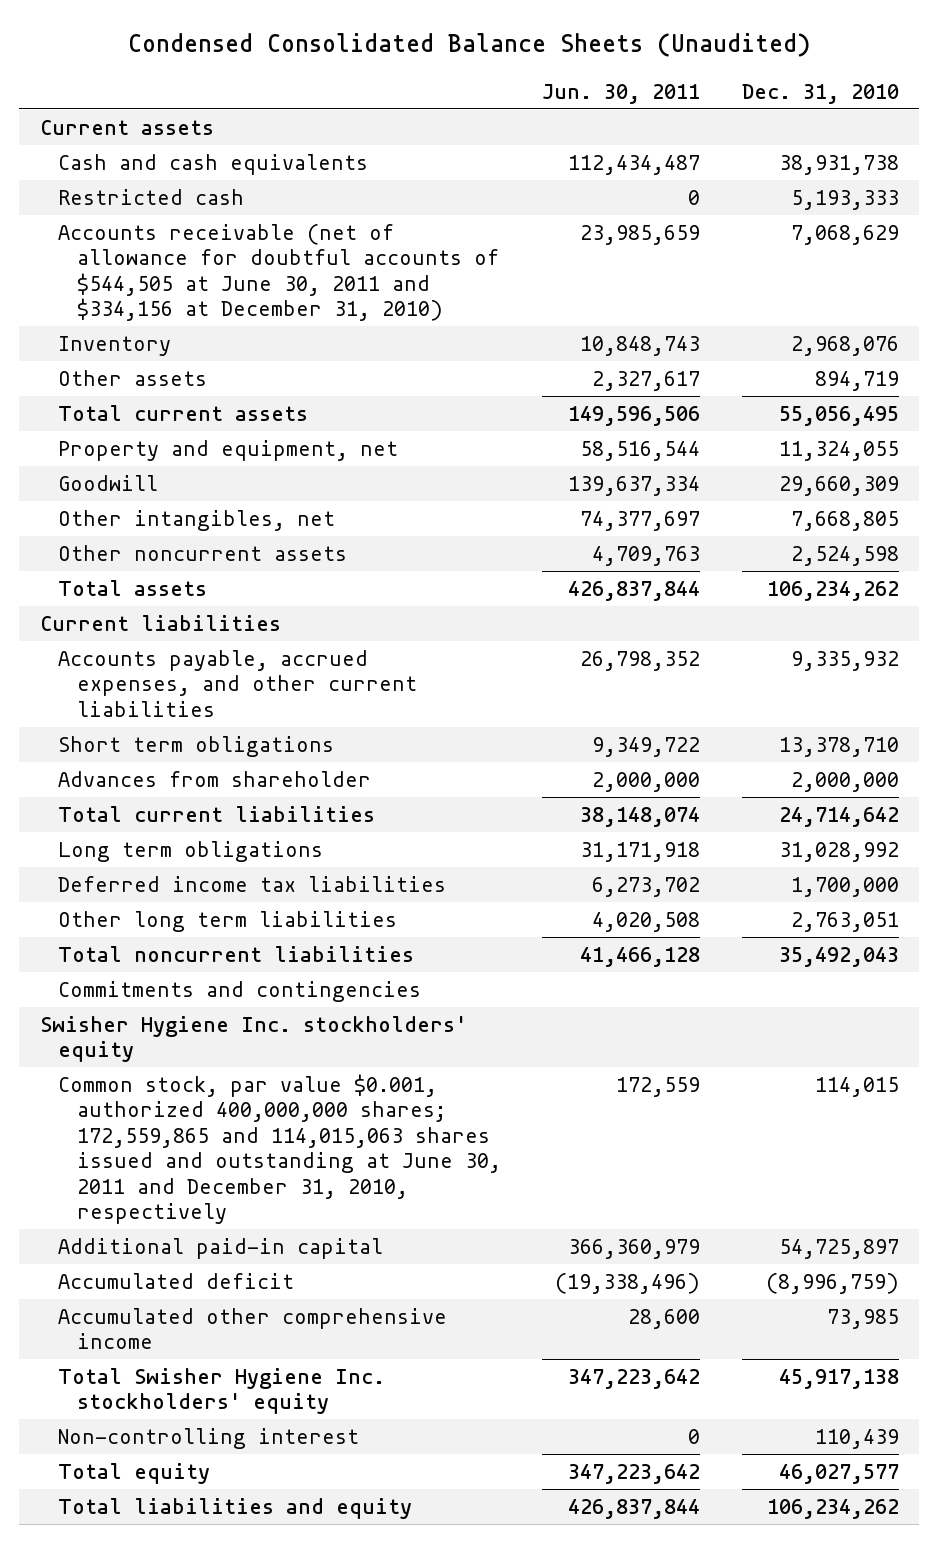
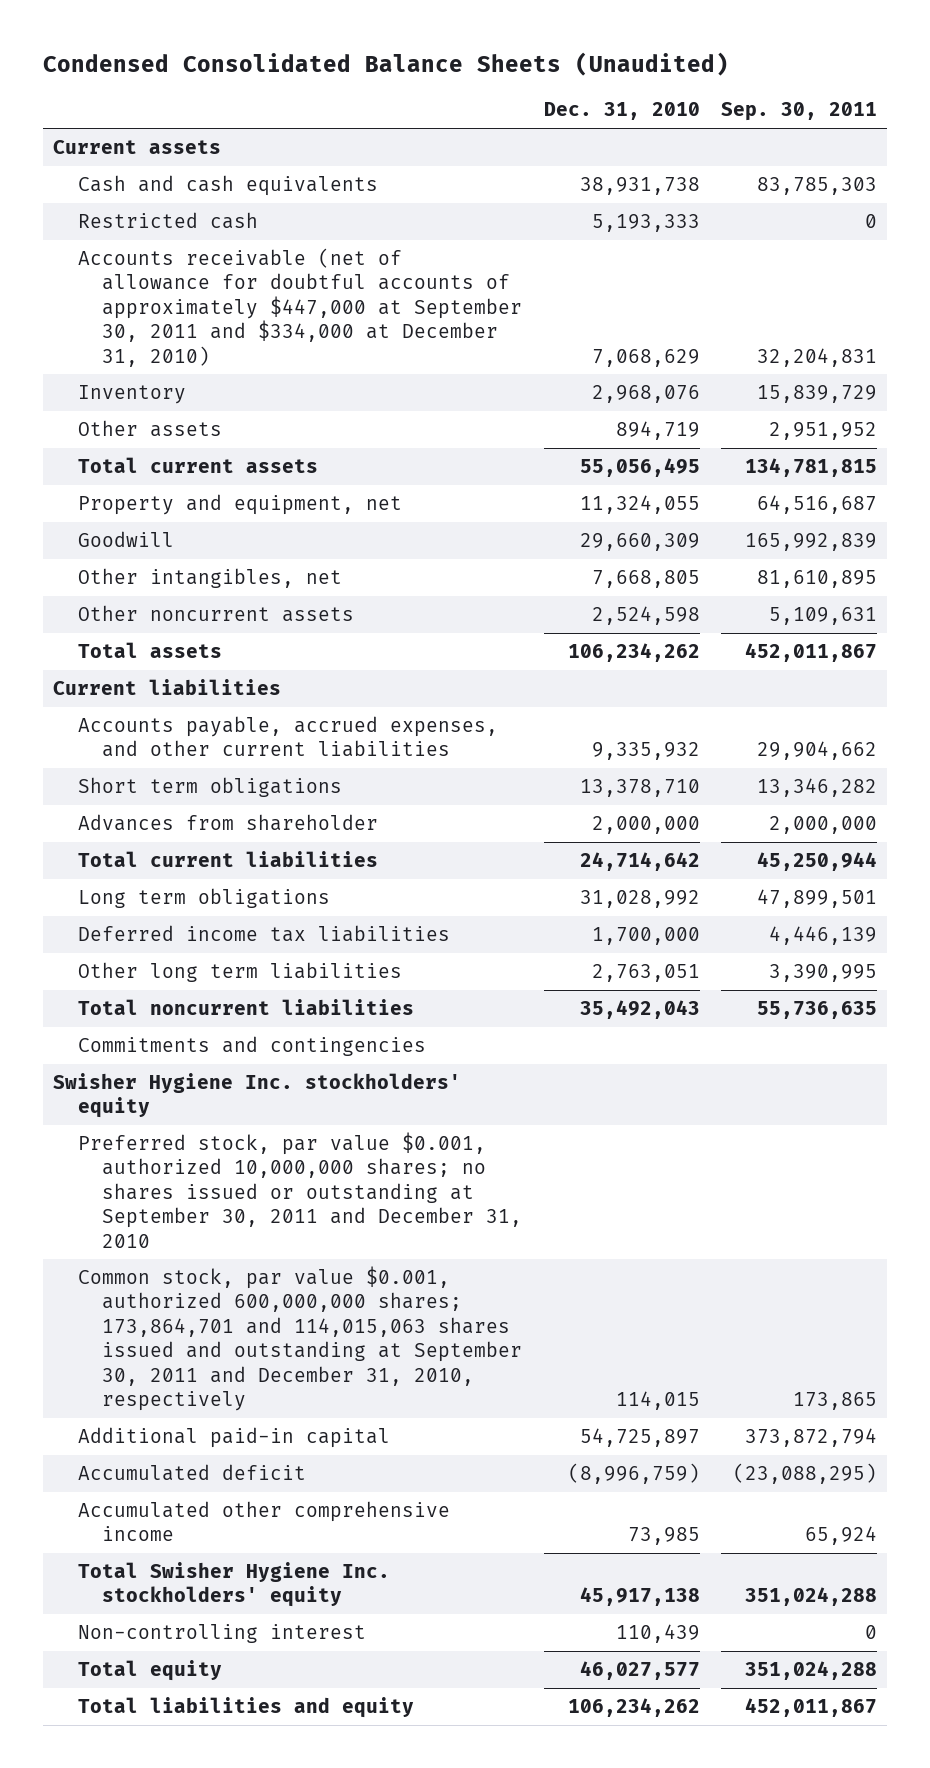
[542,83,701,104] Jun. 30, 2011 -> none
none -> [720,102,877,122] Sep. 30, 2011
[58,223,500,322] Accounts receivable (net of allowance for doubtful accounts of $544,505 at June 30, 2011 and $334,156 at December 31, 2010) -> [77,248,523,367] Accounts receivable (net of allowance for doubtful accounts of approximately $447,000 at September 30, 2011 and $334,000 at December 31, 2010)
none -> [77,1132,523,1248] Preferred stock, par value $0.001, authorized 10,000,000 shares; no shares issued or outstanding at September 30, 2011 and December 31, 2010
[58,1073,502,1225] Common stock, par value $0.001, authorized 400,000,000 shares; 172,559,865 and 114,015,063 shares issued and outstanding at June 30, 2011 and December 31, 2010, respectively -> [77,1266,523,1412] Common stock, par value $0.001, authorized 600,000,000 shares; 173,864,701 and 114,015,063 shares issued and outstanding at September 30, 2011 and December 31, 2010, respectively

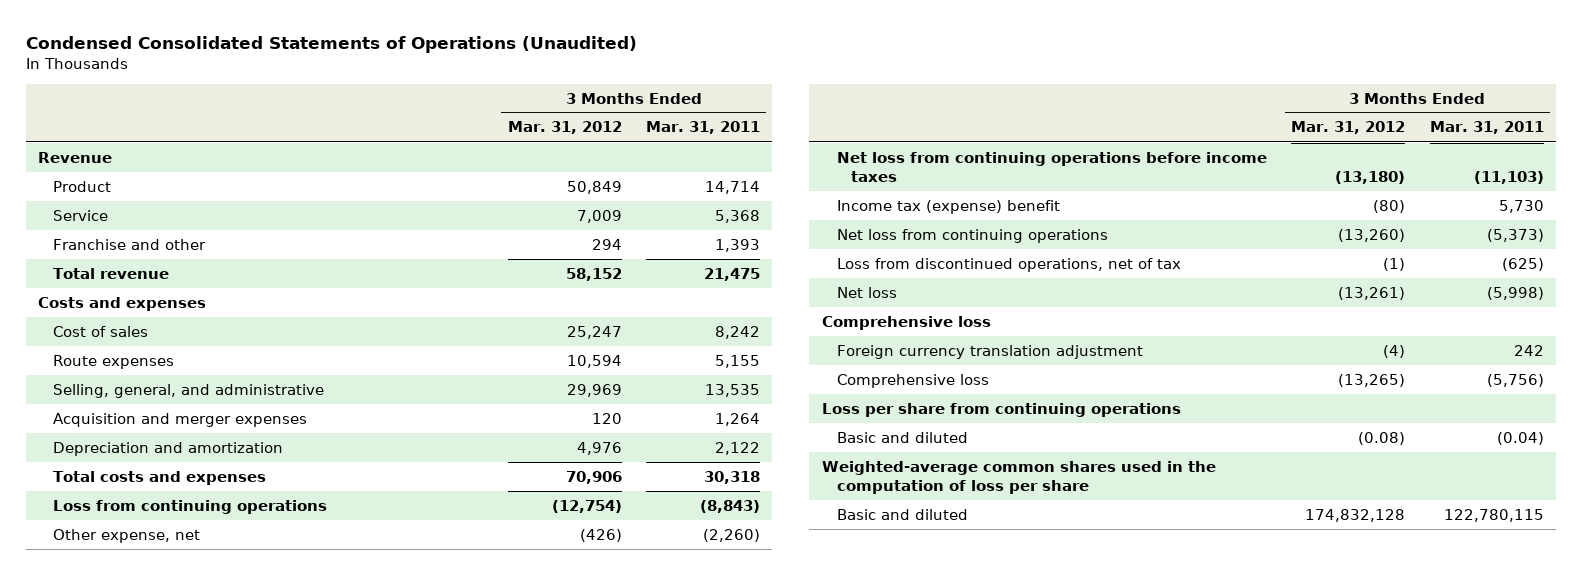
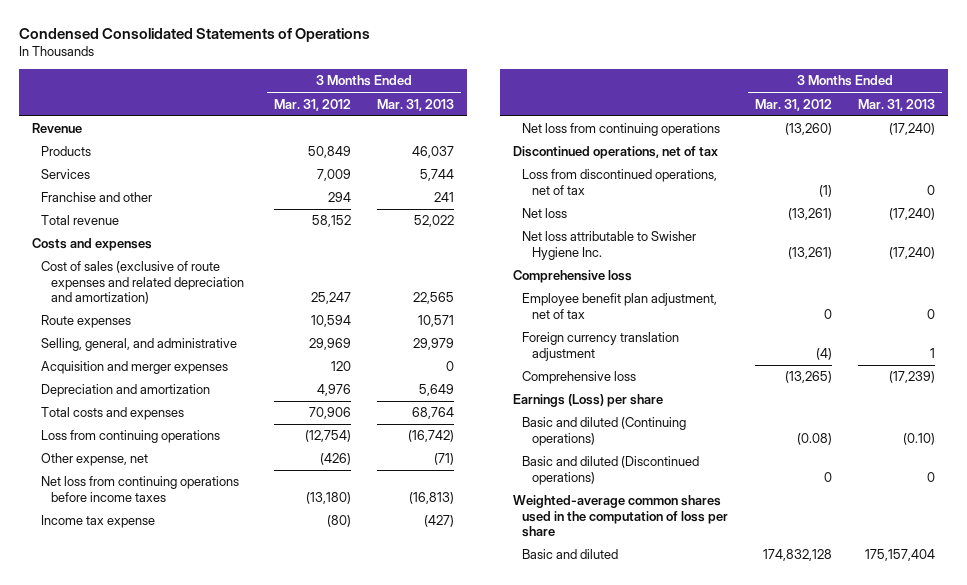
[25,35,637,53] Condensed Consolidated Statements of Operations (Unaudited) -> [18,27,370,42] Condensed Consolidated Statements of Operations
[646,121,761,135] Mar. 31, 2011 -> none
none -> [377,98,455,111] Mar. 31, 2013
[53,180,112,192] Product -> [41,146,92,157] Products
[53,209,109,221] Service -> [41,169,91,180] Services
[53,325,149,337] Cost of sales -> [41,261,245,305] Cost of sales (exclusive of route expenses and related depreciation and amortization)
[836,199,1060,214] Income tax (expense) benefit -> [41,515,156,529] Income tax expense
none -> [512,146,718,160] Discontinued operations, net of tax
none -> [522,231,697,260] Net loss attributable to Swisher Hygiene Inc.
none -> [522,293,718,319] Employee benefit plan adjustment, net of tax
[821,402,1181,417] Loss per share from continuing operations -> [512,394,663,408] Earnings (Loss) per share
[836,431,968,443] Basic and diluted -> [522,417,687,446] Basic and diluted (Continuing operations)
none -> [522,456,700,485] Basic and diluted (Discontinued operations)

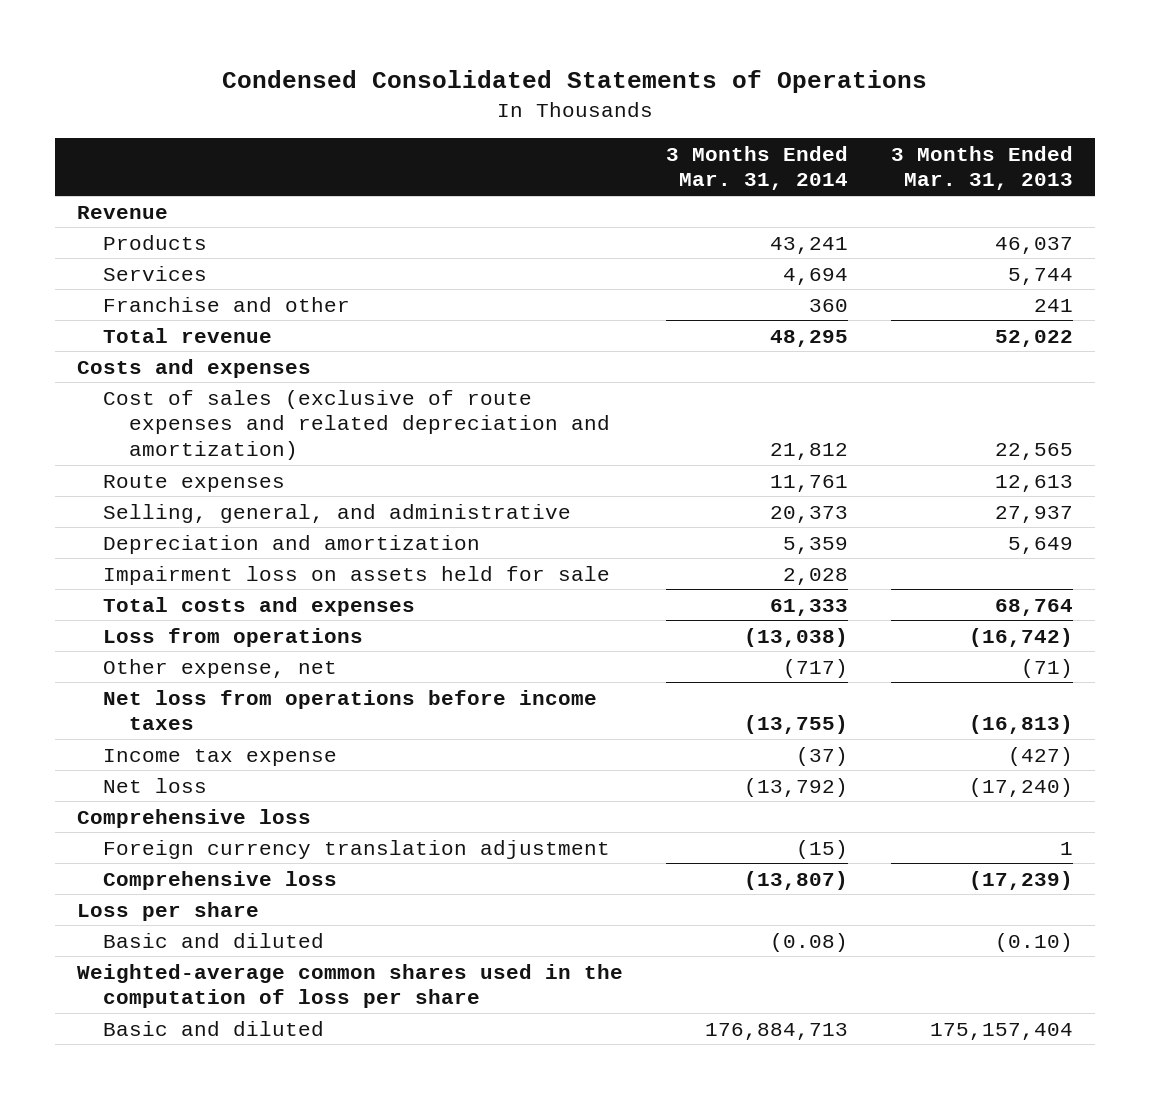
[273,98,351,111] Mar. 31, 2012 -> none
none -> [666,145,849,191] 3 Months Ended Mar. 31, 2014
[41,361,229,375] Acquisition and merger expenses -> none
[418,315,455,328] 10,571 -> [995,474,1074,492] 12,613
[413,338,455,351] 29,979 -> [995,505,1074,523] 27,937
none -> [102,565,610,585] Impairment loss on assets held for sale
[41,430,221,444] Loss from continuing operations -> [102,627,363,647] Loss from operations
[41,476,240,502] Net loss from continuing operations before income taxes -> [102,689,597,731] Net loss from operations before income taxes
[522,123,721,137] Net loss from continuing operations -> none
[512,146,718,160] Discontinued operations, net of tax -> none
[522,169,718,195] Loss from discontinued operations, net of tax -> none
[522,231,697,260] Net loss attributable to Swisher Hygiene Inc. -> none
[522,293,718,319] Employee benefit plan adjustment, net of tax -> none
[522,456,700,485] Basic and diluted (Discontinued operations) -> none
[512,394,663,408] Earnings (Loss) per share -> [76,901,259,921] Loss per share
[522,417,687,446] Basic and diluted (Continuing operations) -> [102,932,324,948] Basic and diluted

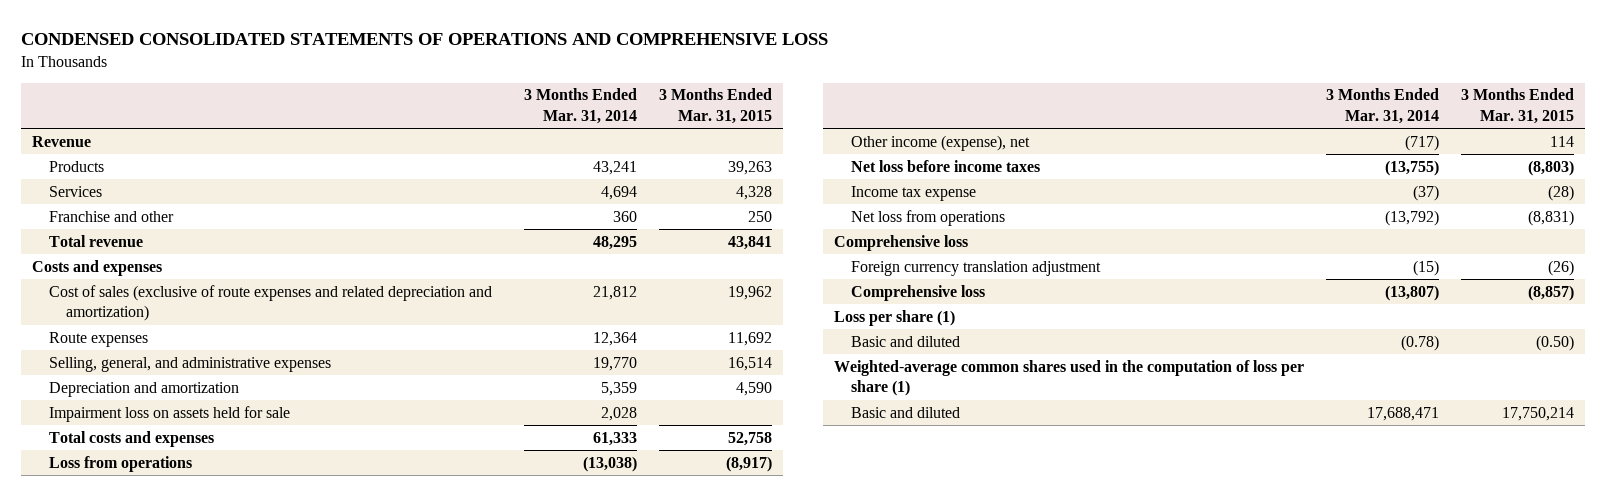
[222,70,928,94] Condensed Consolidated Statements of Operations -> [20,33,828,46] CONDENSED CONSOLIDATED STATEMENTS OF OPERATIONS AND COMPREHENSIVE LOSS
[891,145,1074,191] 3 Months Ended Mar. 31, 2013 -> none
none -> [658,88,772,125] 3 Months Ended Mar. 31, 2015
[770,474,849,492] 11,761 -> [592,331,637,346] 12,364
[102,503,571,523] Selling, general, and administrative -> [48,356,331,372] Selling, general, and administrative expenses
[770,505,849,523] 20,373 -> [592,356,637,371] 19,770
[102,658,337,678] Other expense, net -> [851,134,1031,151] Other income (expense), net
[102,689,597,731] Net loss from operations before income taxes -> [851,159,1041,172] Net loss before income taxes
[102,777,207,793] Net loss -> [851,209,1006,226] Net loss from operations
[76,901,259,921] Loss per share -> [833,309,955,326] Loss per share (1)
[770,932,849,952] (0.08) -> [1400,334,1439,351] (0.78)
[76,963,623,1009] Weighted-average common shares used in the computation of loss per share -> [833,359,1304,397] Weighted-average common shares used in the computation of loss per share (1)
[705,1022,849,1040] 176,884,713 -> [1366,406,1439,421] 17,688,471

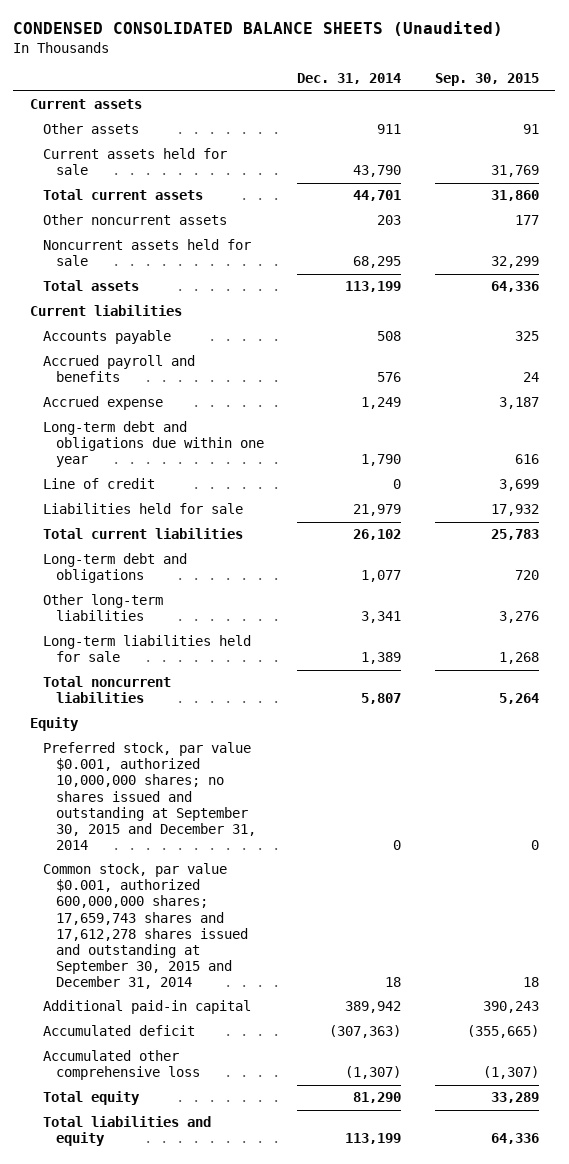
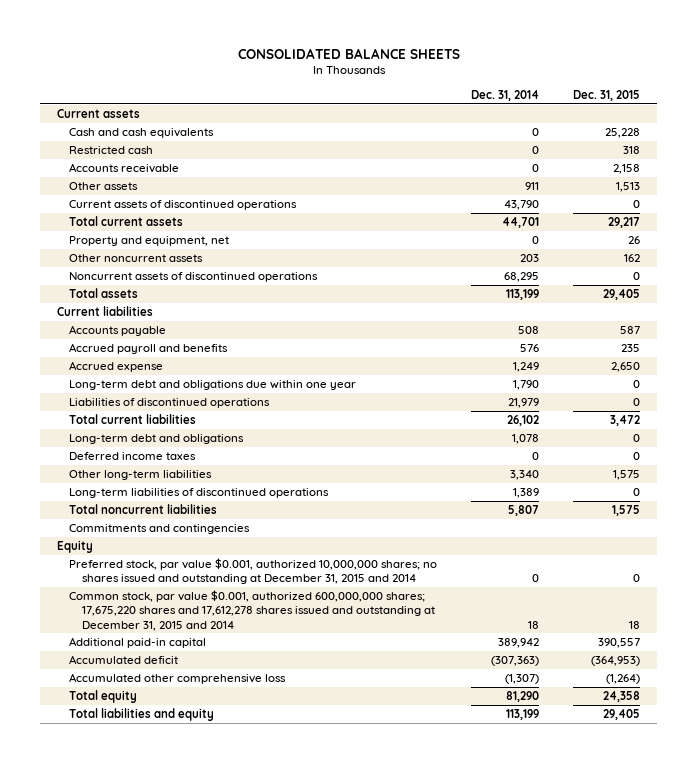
[13,21,504,37] CONDENSED CONSOLIDATED BALANCE SHEETS (Unaudited) -> [237,47,460,59] CONSOLIDATED BALANCE SHEETS
[434,73,539,87] Sep. 30, 2015 -> none
none -> [573,90,641,102] Dec. 31, 2015
none -> [69,128,215,139] Cash and cash equivalents
none -> [69,146,154,155] Restricted cash
none -> [69,163,180,174] Accounts receivable
[42,148,227,176] Current assets held for sale -> [69,200,298,211] Current assets of discontinued operations
none -> [69,236,230,247] Property and equipment, net
[42,239,251,267] Noncurrent assets held for sale -> [69,272,319,283] Noncurrent assets of discontinued operations
[42,478,155,490] Line of credit -> none
[42,503,243,515] Liabilities held for sale -> [69,398,271,409] Liabilities of discontinued operations
[361,570,402,583] 1,077 -> [512,434,540,445] 1,078
none -> [69,452,197,461] Deferred income taxes
[361,611,402,624] 3,341 -> [510,470,540,481] 3,340
[42,635,251,663] Long-term liabilities held for sale -> [69,488,330,499] Long-term liabilities of discontinued operations
none -> [69,524,251,535] Commitments and contingencies
[42,742,256,850] Preferred stock, par value $0.001, authorized 10,000,000 shares; no shares issued and outstanding at September 30, 2015 and December 31, 2014 -> [69,558,438,585] Preferred stock, par value $0.001, authorized 10,000,000 shares; no shares issued and outstanding at December 31, 2015 and 2014
[42,863,248,989] Common stock, par value $0.001, authorized 600,000,000 shares; 17,659,743 shares and 17,612,278 shares issued and outstanding at September 30, 2015 and December 31, 2014 -> [69,590,435,631] Common stock, par value $0.001, authorized 600,000,000 shares; 17,675,220 shares and 17,612,278 shares issued and outstanding at December 31, 2015 and 2014

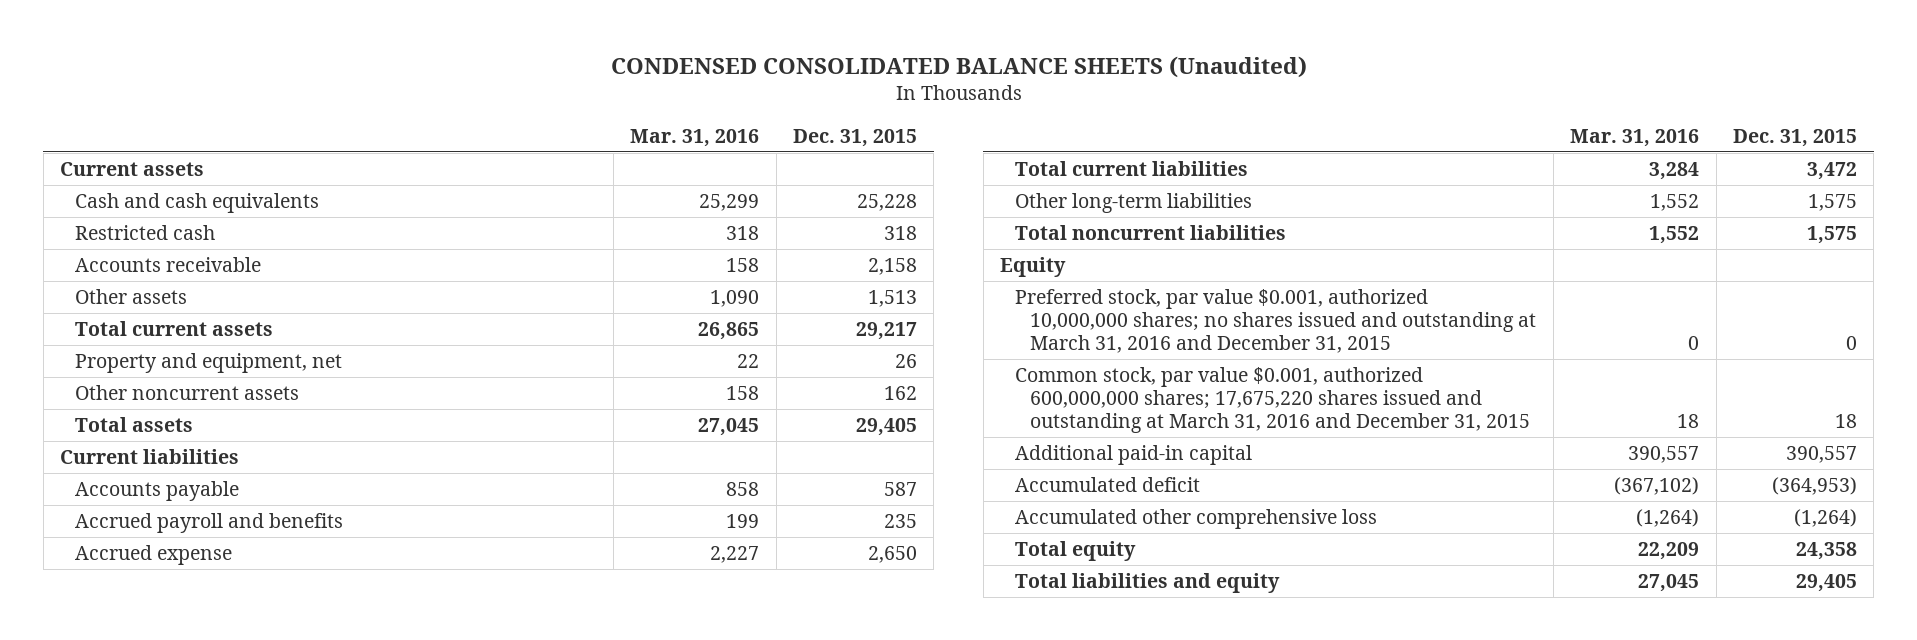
[237,47,460,59] CONSOLIDATED BALANCE SHEETS -> [610,55,1307,78] CONDENSED CONSOLIDATED BALANCE SHEETS (Unaudited)
[471,90,540,102] Dec. 31, 2014 -> none
none -> [630,128,760,147] Mar. 31, 2016
[69,200,298,211] Current assets of discontinued operations -> none
[69,272,319,283] Noncurrent assets of discontinued operations -> none
[69,380,357,391] Long-term debt and obligations due within one year -> none
[69,398,271,409] Liabilities of discontinued operations -> none
[69,434,245,445] Long-term debt and obligations -> none
[69,452,197,461] Deferred income taxes -> none
[69,488,330,499] Long-term liabilities of discontinued operations -> none
[69,524,251,535] Commitments and contingencies -> none
[69,558,438,585] Preferred stock, par value $0.001, authorized 10,000,000 shares; no shares issued and outstanding at December 31, 2015 and 2014 -> [1015,289,1537,353] Preferred stock, par value $0.001, authorized 10,000,000 shares; no shares issued and outstanding at March 31, 2016 and December 31, 2015
[69,590,435,631] Common stock, par value $0.001, authorized 600,000,000 shares; 17,675,220 shares and 17,612,278 shares issued and outstanding at December 31, 2015 and 2014 -> [1015,367,1531,433] Common stock, par value $0.001, authorized 600,000,000 shares; 17,675,220 shares issued and outstanding at March 31, 2016 and December 31, 2015

